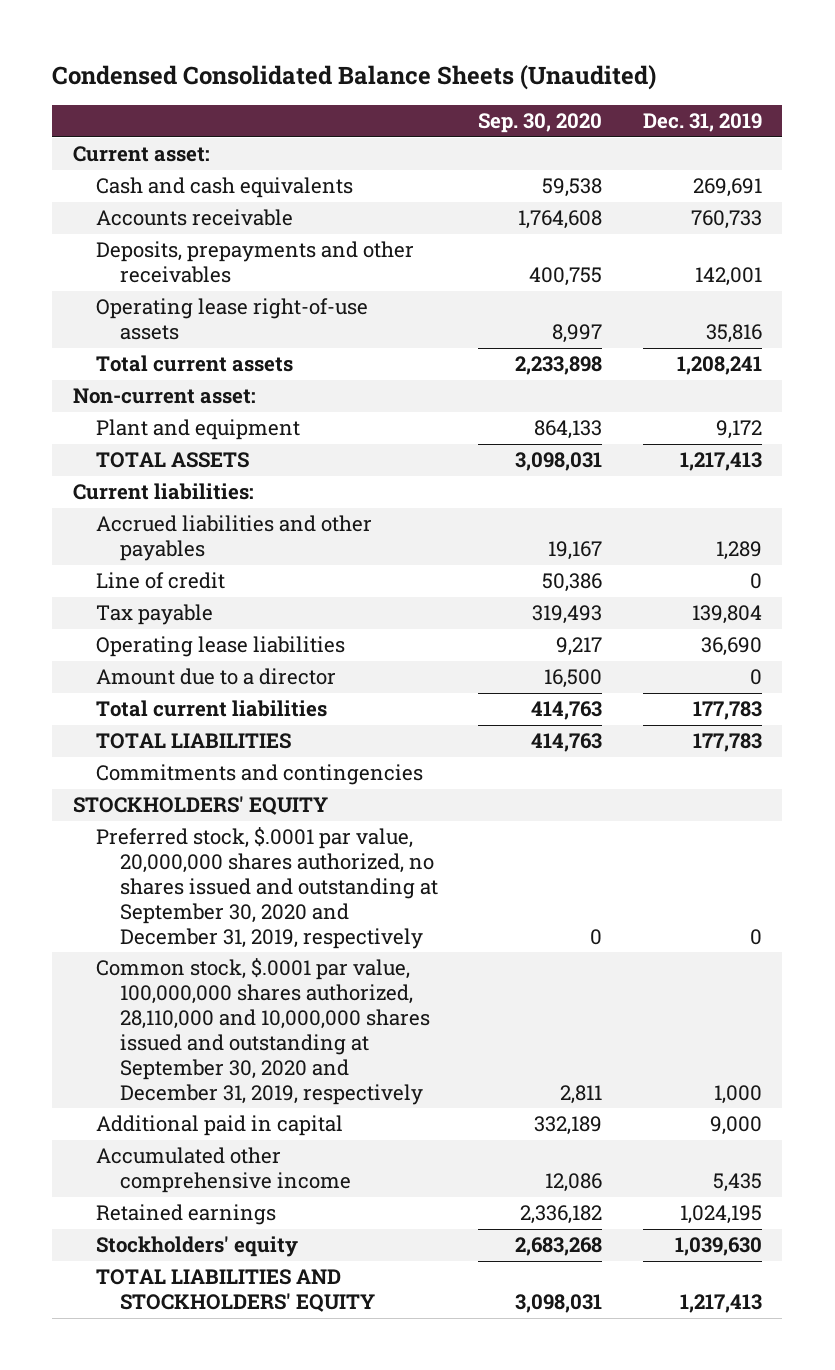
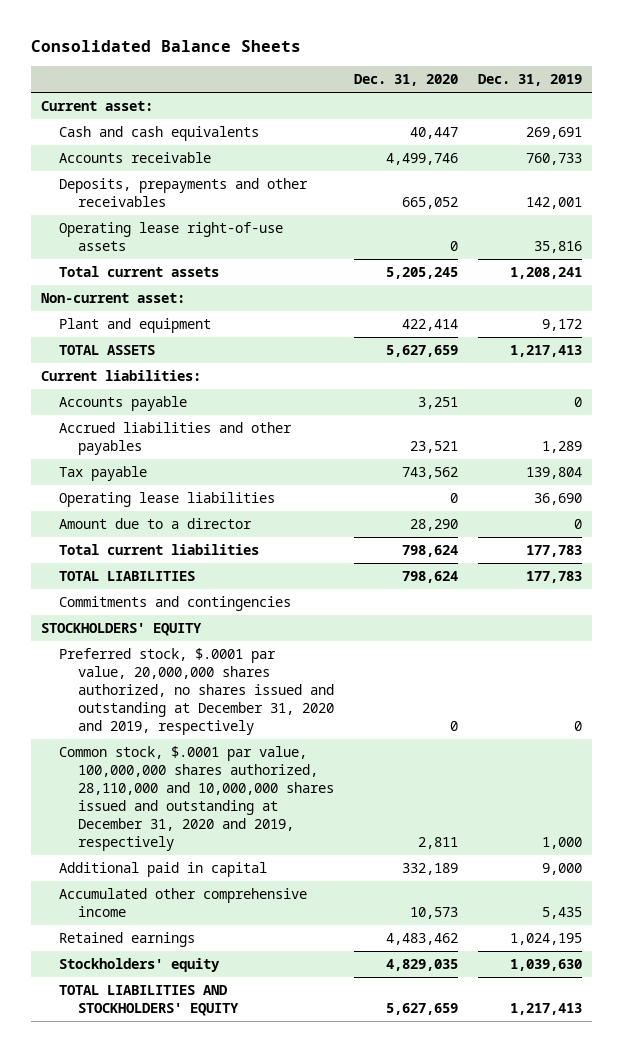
[52,65,657,91] Condensed Consolidated Balance Sheets (Unaudited) -> [30,40,301,53] Consolidated Balance Sheets
[478,113,603,134] Sep. 30, 2020 -> none
none -> [353,74,458,87] Dec. 31, 2020
none -> [59,395,188,411] Accounts payable
[96,572,226,590] Line of credit -> none
[96,827,438,949] Preferred stock, $.0001 par value, 20,000,000 shares authorized, no shares issued and outstanding at September 30, 2020 and December 31, 2019, respectively -> [59,647,334,736] Preferred stock, $.0001 par value, 20,000,000 shares authorized, no shares issued and outstanding at December 31, 2020 and 2019, respectively
[96,958,430,1105] Common stock, $.0001 par value, 100,000,000 shares authorized, 28,110,000 and 10,000,000 shares issued and outstanding at September 30, 2020 and December 31, 2019, respectively -> [59,745,334,852] Common stock, $.0001 par value, 100,000,000 shares authorized, 28,110,000 and 10,000,000 shares issued and outstanding at December 31, 2020 and 2019, respectively

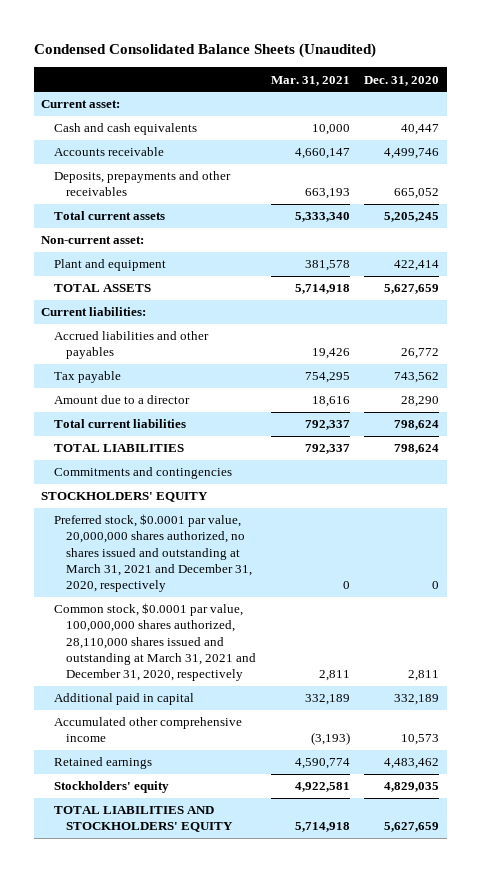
[30,40,301,53] Consolidated Balance Sheets -> [33,43,376,59] Condensed Consolidated Balance Sheets (Unaudited)
[478,74,583,87] Dec. 31, 2019 -> none
none -> [270,75,350,86] Mar. 31, 2021
[59,221,284,252] Operating lease right-of-use assets -> none
[59,395,188,411] Accounts payable -> none
[409,441,458,454] 23,521 -> [401,348,440,360] 26,772
[59,491,276,507] Operating lease liabilities -> none
[59,647,334,736] Preferred stock, $.0001 par value, 20,000,000 shares authorized, no shares issued and outstanding at December 31, 2020 and 2019, respectively -> [53,514,253,593] Preferred stock, $0.0001 par value, 20,000,000 shares authorized, no shares issued and outstanding at March 31, 2021 and December 31, 2020, respectively
[59,745,334,852] Common stock, $.0001 par value, 100,000,000 shares authorized, 28,110,000 and 10,000,000 shares issued and outstanding at December 31, 2020 and 2019, respectively -> [53,603,257,682] Common stock, $0.0001 par value, 100,000,000 shares authorized, 28,110,000 shares issued and outstanding at March 31, 2021 and December 31, 2020, respectively

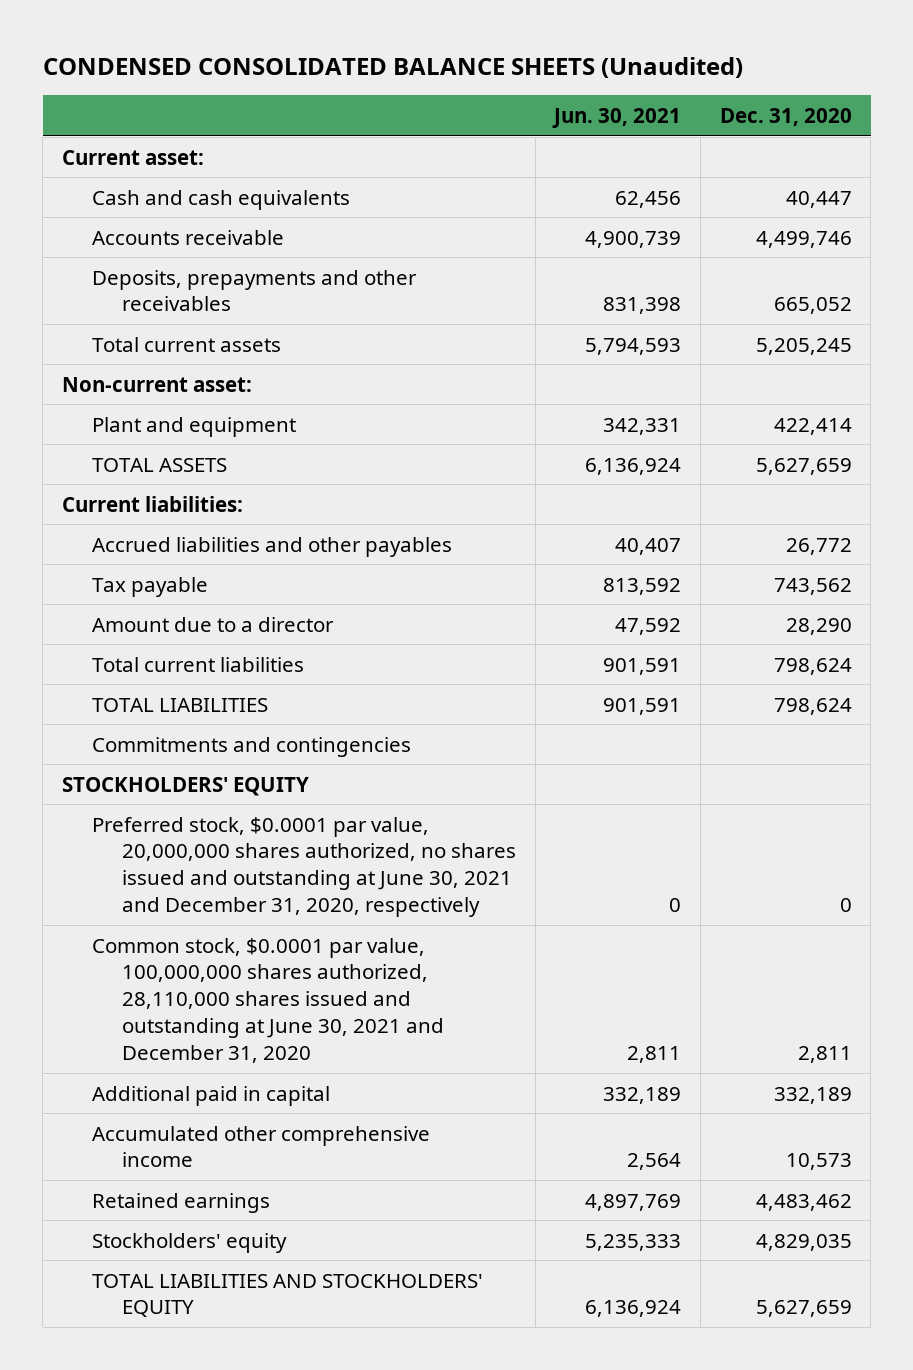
[33,43,376,59] Condensed Consolidated Balance Sheets (Unaudited) -> [42,56,743,78] CONDENSED CONSOLIDATED BALANCE SHEETS (Unaudited)
[270,75,350,86] Mar. 31, 2021 -> none
none -> [552,108,682,129] Jun. 30, 2021
[53,514,253,593] Preferred stock, $0.0001 par value, 20,000,000 shares authorized, no shares issued and outstanding at March 31, 2021 and December 31, 2020, respectively -> [91,816,516,918] Preferred stock, $0.0001 par value, 20,000,000 shares authorized, no shares issued and outstanding at June 30, 2021 and December 31, 2020, respectively
[53,603,257,682] Common stock, $0.0001 par value, 100,000,000 shares authorized, 28,110,000 shares issued and outstanding at March 31, 2021 and December 31, 2020, respectively -> [91,937,444,1063] Common stock, $0.0001 par value, 100,000,000 shares authorized, 28,110,000 shares issued and outstanding at June 30, 2021 and December 31, 2020

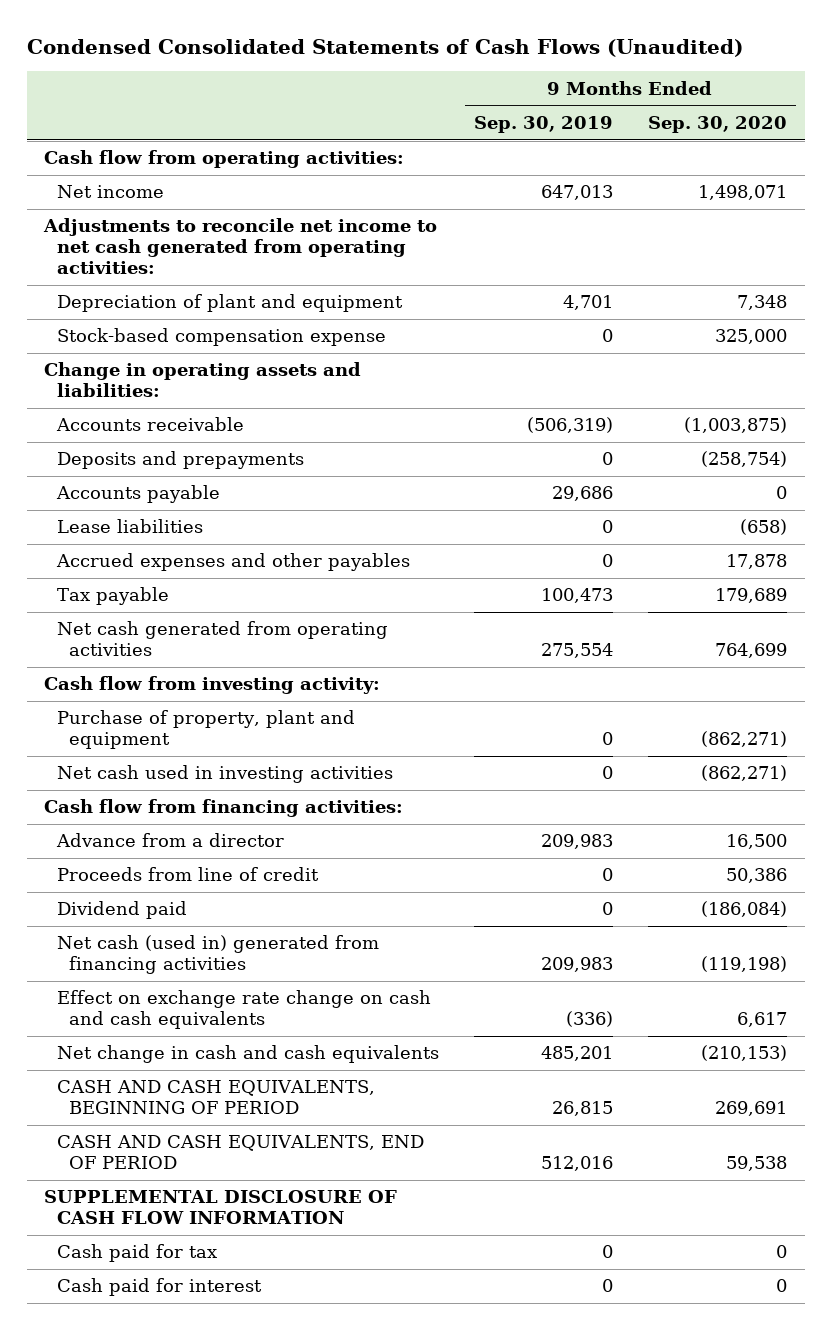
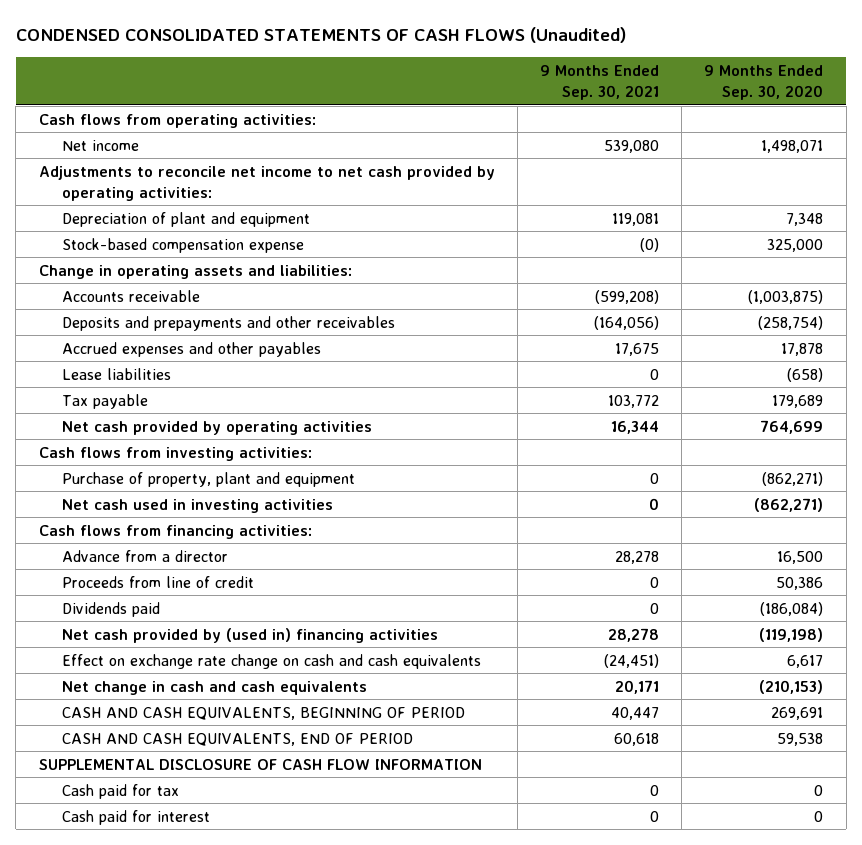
[26,38,743,57] Condensed Consolidated Statements of Cash Flows (Unaudited) -> [15,27,626,44] CONDENSED CONSOLIDATED STATEMENTS OF CASH FLOWS (Unaudited)
[473,115,613,133] Sep. 30, 2019 -> none
none -> [540,65,660,100] 9 Months Ended Sep. 30, 2021
[44,150,405,169] Cash flow from operating activities: -> [38,113,316,128] Cash flows from operating activities:
[43,218,438,275] Adjustments to reconcile net income to net cash generated from operating activities: -> [38,165,495,201] Adjustments to reconcile net income to net cash provided by operating activities:
[55,485,220,504] Accounts payable -> none
[56,451,304,470] Deposits and prepayments -> [61,315,395,331] Deposits and prepayments and other receivables
[56,519,203,534] Lease liabilities -> [61,367,171,380] Lease liabilities
[56,621,388,657] Net cash generated from operating activities -> [61,420,372,435] Net cash provided by operating activities
[44,676,381,695] Cash flow from investing activity: -> [38,446,312,461] Cash flows from investing activities:
[44,799,404,818] Cash flow from financing activities: -> [38,524,312,539] Cash flows from financing activities:
[56,901,187,920] Dividend paid -> [61,601,160,617] Dividends paid
[56,935,379,975] Net cash (used in) generated from financing activities -> [61,627,438,643] Net cash provided by (used in) financing activities

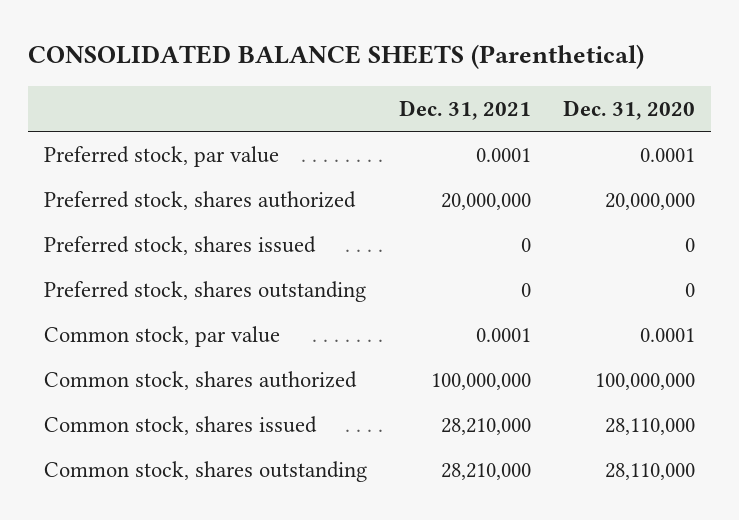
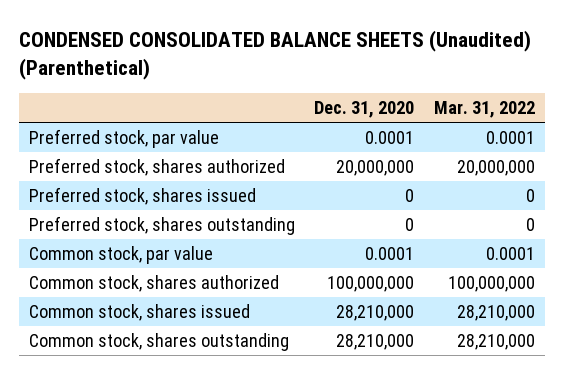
[27,44,644,70] CONSOLIDATED BALANCE SHEETS (Parenthetical) -> [18,29,531,80] CONDENSED CONSOLIDATED BALANCE SHEETS (Unaudited) (Parenthetical)
[398,99,531,120] Dec. 31, 2021 -> none
none -> [434,101,536,119] Mar. 31, 2022
[604,418,695,436] 28,110,000 -> [336,305,415,322] 28,210,000
[604,463,695,481] 28,110,000 -> [336,334,415,351] 28,210,000

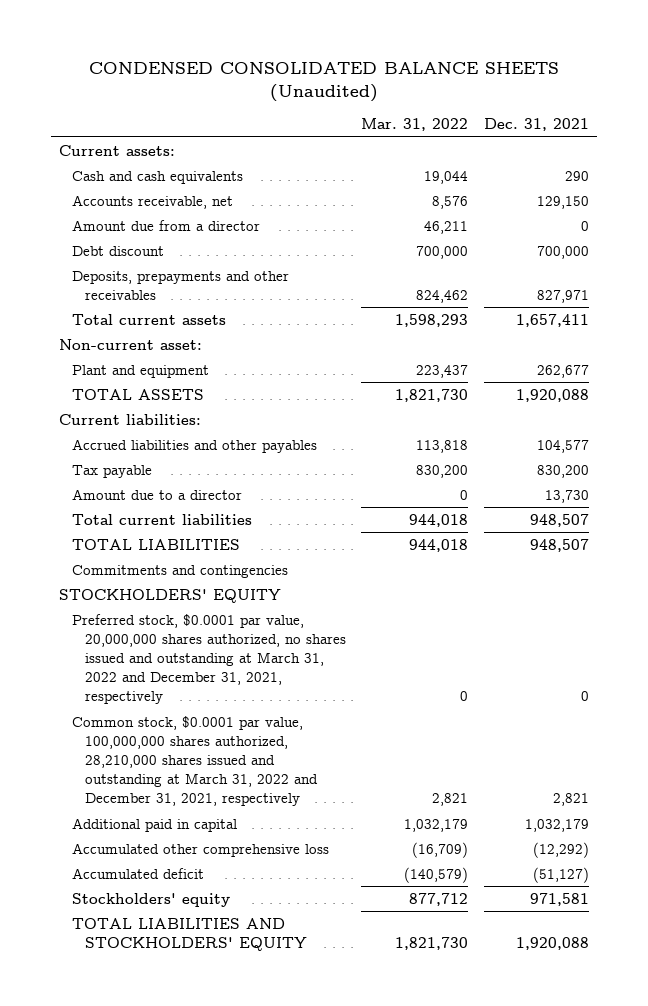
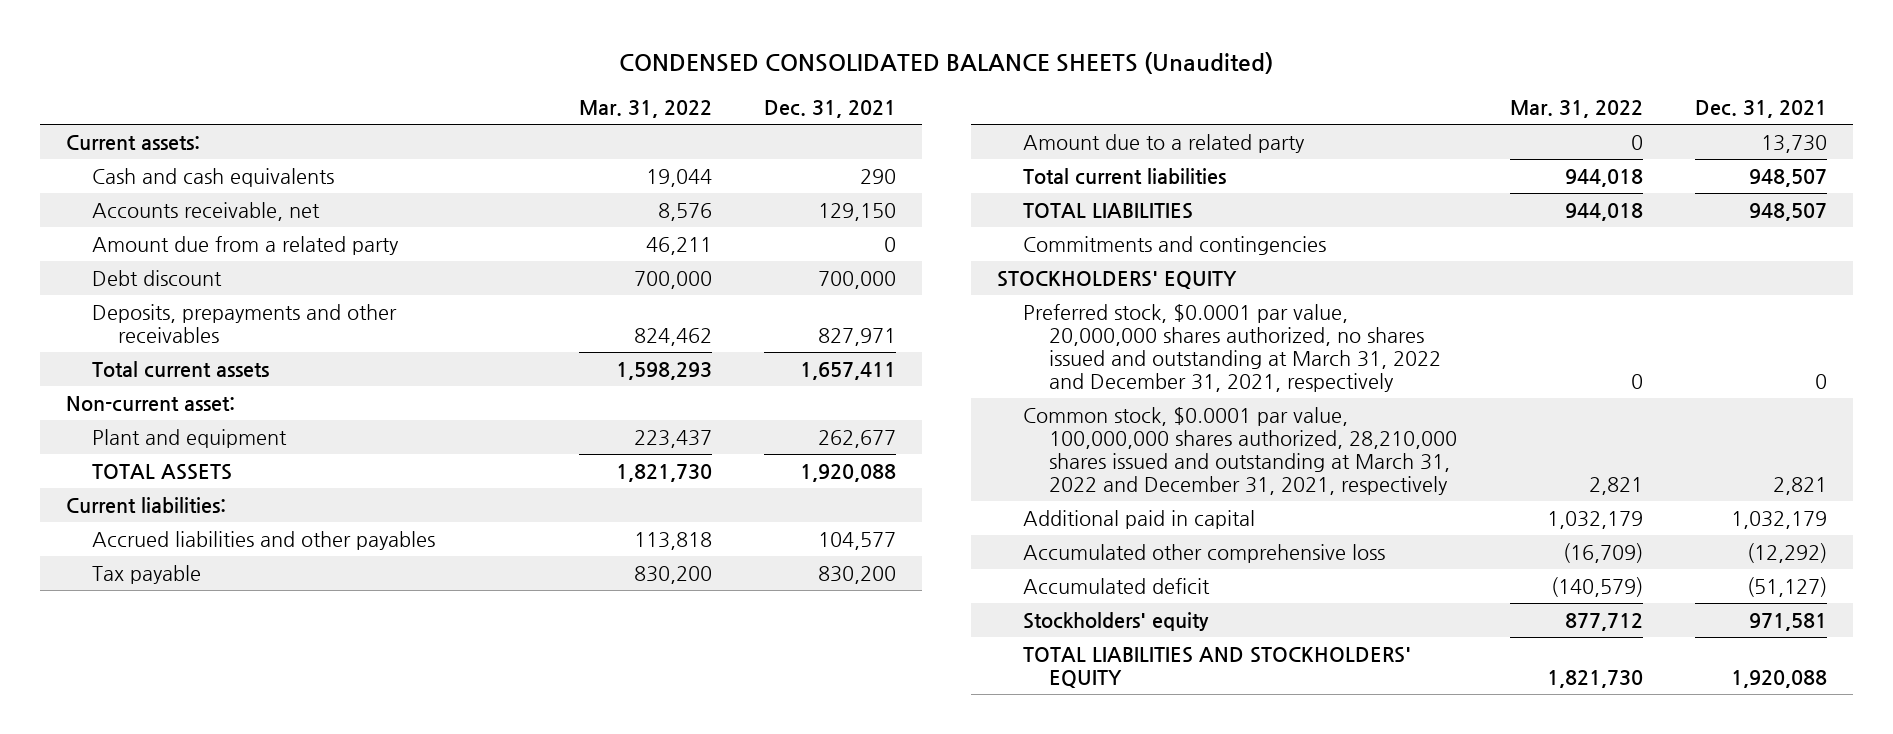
[71,219,260,231] Amount due from a director -> [92,235,400,255] Amount due from a related party
[71,488,242,500] Amount due to a director -> [1023,133,1306,153] Amount due to a related party

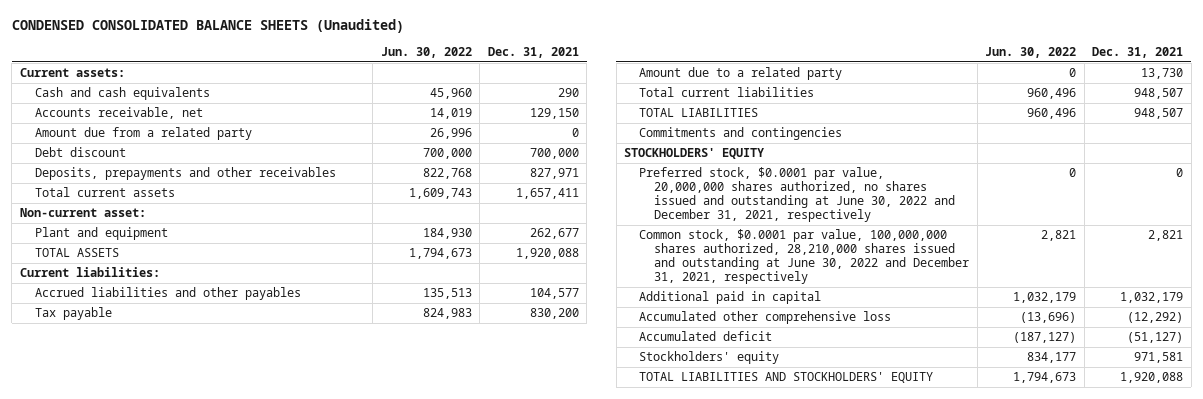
[578,100,712,119] Mar. 31, 2022 -> none
none -> [380,46,472,58] Jun. 30, 2022
[1023,303,1442,392] Preferred stock, $0.0001 par value, 20,000,000 shares authorized, no shares issued and outstanding at March 31, 2022 and December 31, 2021, respectively -> [639,167,956,223] Preferred stock, $0.0001 par value, 20,000,000 shares authorized, no shares issued and outstanding at June 30, 2022 and December 31, 2021, respectively
[1023,406,1458,495] Common stock, $0.0001 par value, 100,000,000 shares authorized, 28,210,000 shares issued and outstanding at March 31, 2022 and December 31, 2021, respectively -> [639,229,970,285] Common stock, $0.0001 par value, 100,000,000 shares authorized, 28,210,000 shares issued and outstanding at June 30, 2022 and December 31, 2021, respectively

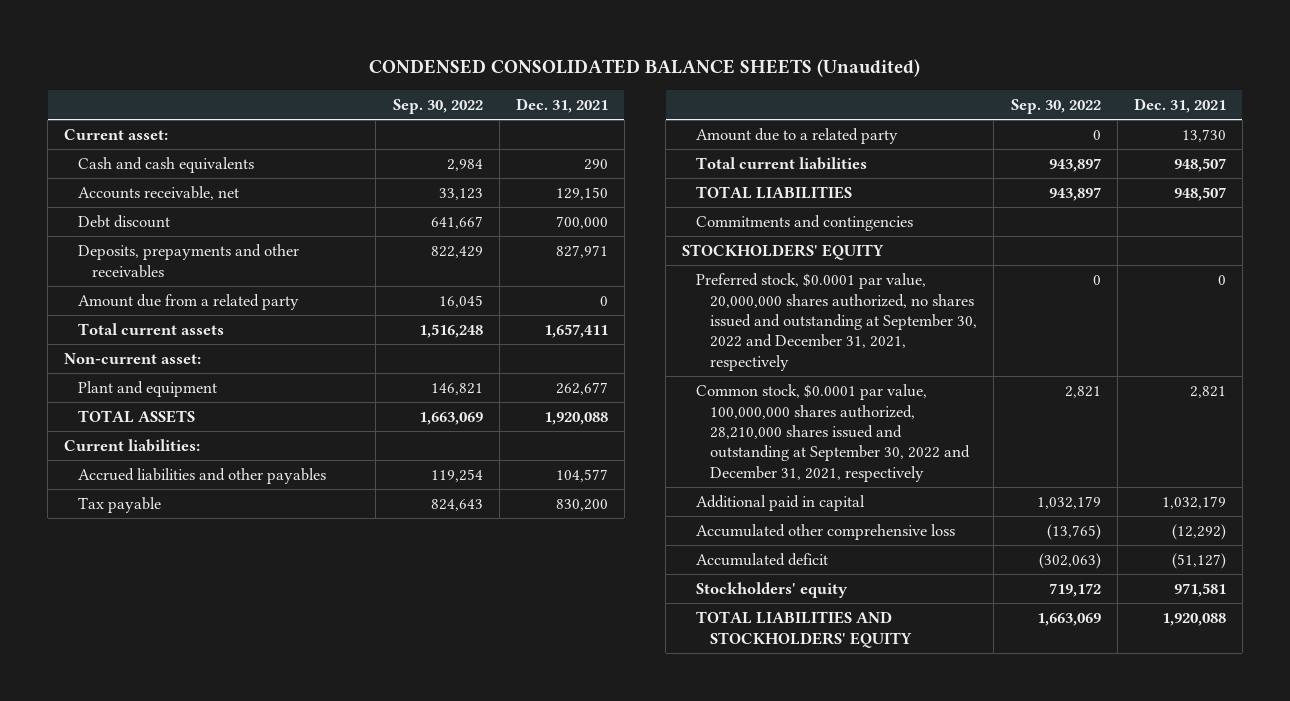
[380,46,472,58] Jun. 30, 2022 -> none
none -> [392,98,483,114] Sep. 30, 2022
[19,68,125,78] Current assets: -> [64,129,169,141] Current asset:
[34,127,252,141] Amount due from a related party -> [78,294,300,311] Amount due from a related party
[639,167,956,223] Preferred stock, $0.0001 par value, 20,000,000 shares authorized, no shares issued and outstanding at June 30, 2022 and December 31, 2021, respectively -> [696,273,978,371] Preferred stock, $0.0001 par value, 20,000,000 shares authorized, no shares issued and outstanding at September 30, 2022 and December 31, 2021, respectively
[639,229,970,285] Common stock, $0.0001 par value, 100,000,000 shares authorized, 28,210,000 shares issued and outstanding at June 30, 2022 and December 31, 2021, respectively -> [696,384,971,482] Common stock, $0.0001 par value, 100,000,000 shares authorized, 28,210,000 shares issued and outstanding at September 30, 2022 and December 31, 2021, respectively

